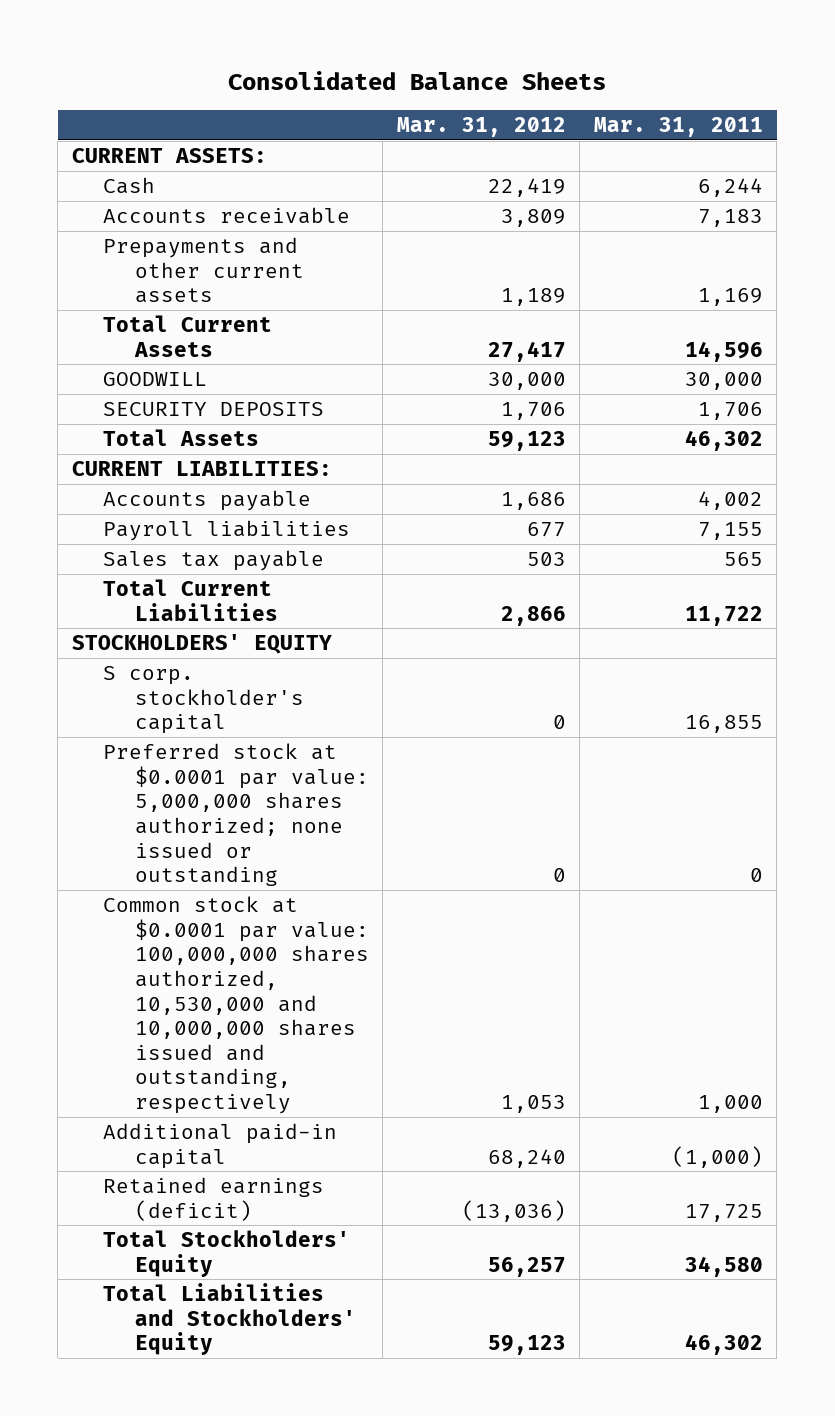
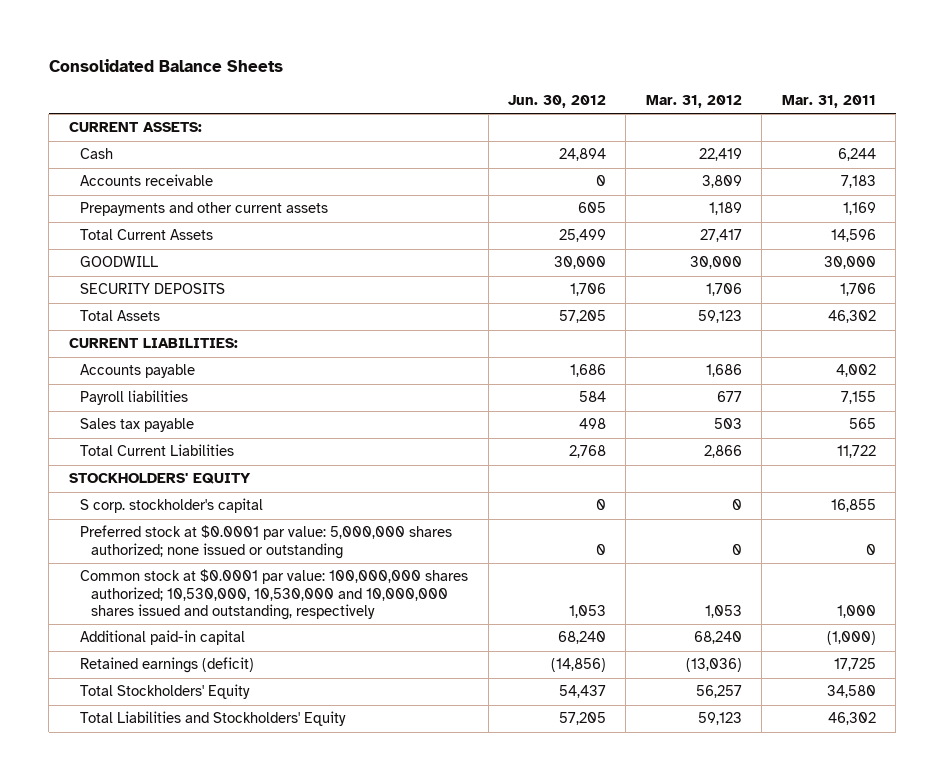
none -> [508,94,607,108] Jun. 30, 2012
[103,896,369,1115] Common stock at $0.0001 par value: 100,000,000 shares authorized, 10,530,000 and 10,000,000 shares issued and outstanding, respectively -> [80,569,469,620] Common stock at $0.0001 par value: 100,000,000 shares authorized; 10,530,000, 10,530,000 and 10,000,000 shares issued and outstanding, respectively

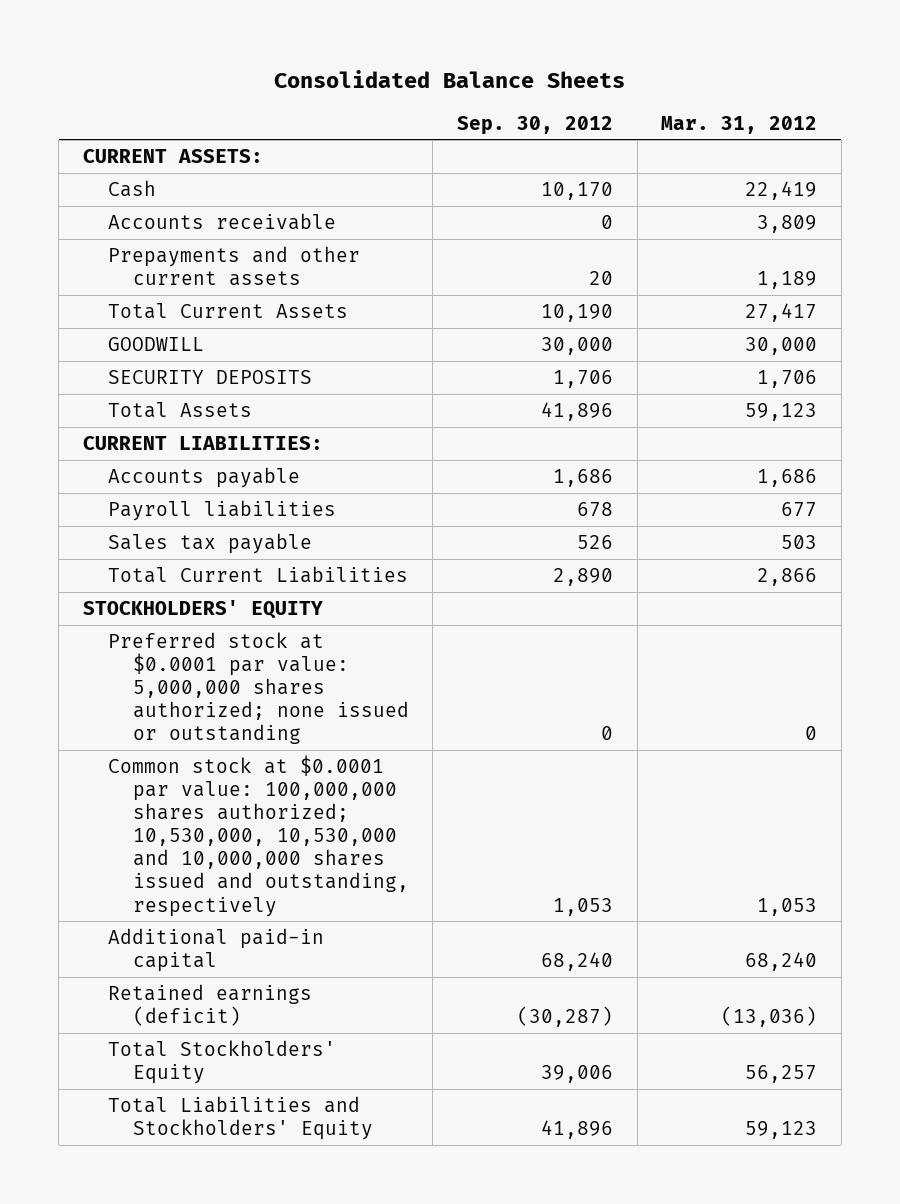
[508,94,607,108] Jun. 30, 2012 -> none
[781,94,876,108] Mar. 31, 2011 -> none
none -> [456,115,613,135] Sep. 30, 2012
[80,498,264,514] S corp. stockholder's capital -> none

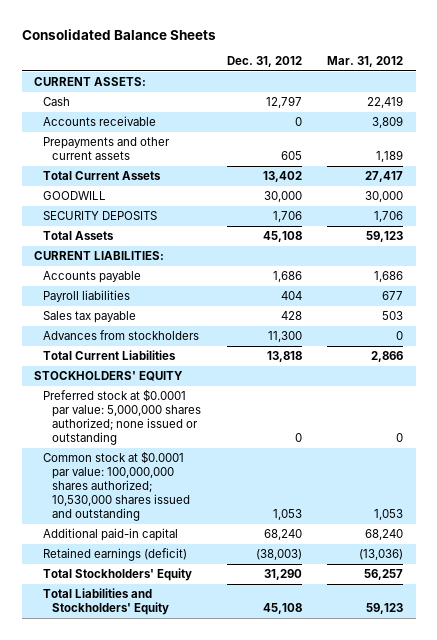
[456,115,613,135] Sep. 30, 2012 -> none
none -> [226,56,302,68] Dec. 31, 2012
none -> [43,330,200,341] Advances from stockholders
[107,754,409,917] Common stock at $0.0001 par value: 100,000,000 shares authorized; 10,530,000, 10,530,000 and 10,000,000 shares issued and outstanding, respectively -> [43,451,191,522] Common stock at $0.0001 par value: 100,000,000 shares authorized; 10,530,000 shares issued and outstanding

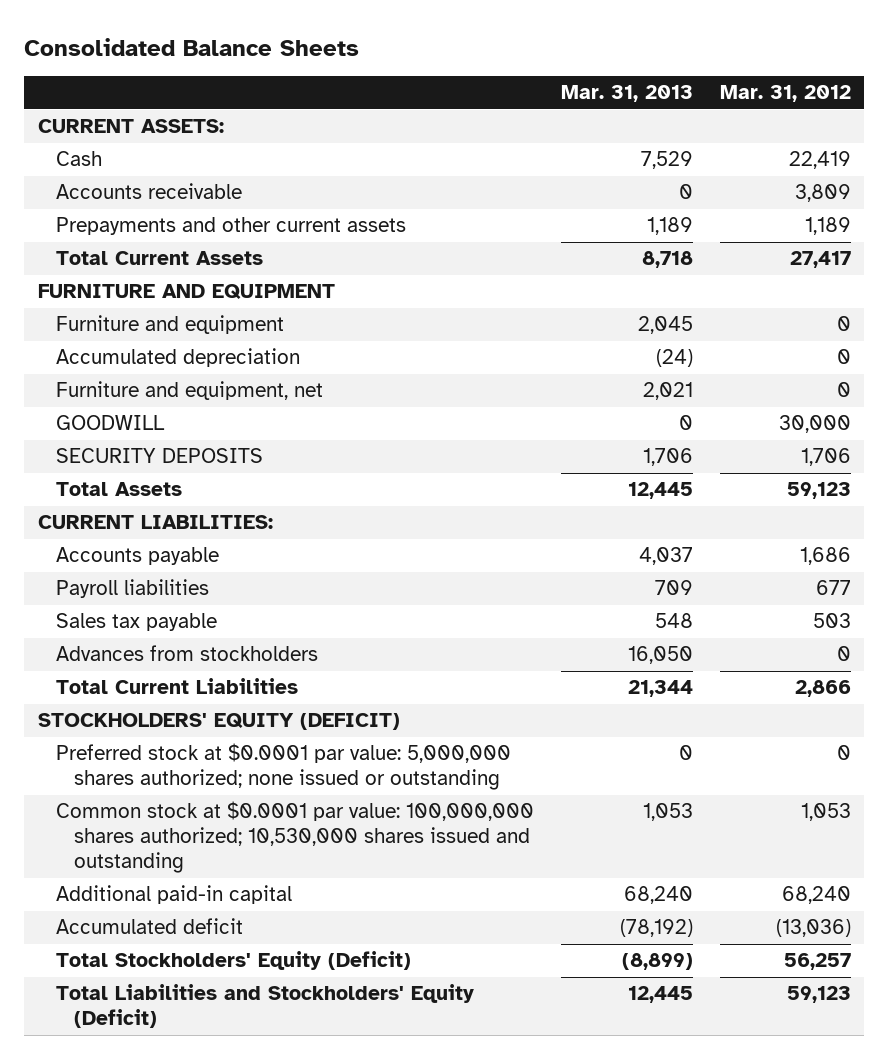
[226,56,302,68] Dec. 31, 2012 -> none
none -> [560,85,693,103] Mar. 31, 2013
none -> [37,284,335,300] FURNITURE AND EQUIPMENT
none -> [55,315,284,335] Furniture and equipment
none -> [55,348,300,368] Accumulated depreciation
none -> [55,381,323,401] Furniture and equipment, net
[34,371,184,382] STOCKHOLDERS' EQUITY -> [37,713,400,731] STOCKHOLDERS' EQUITY (DEFICIT)
[43,548,188,562] Retained earnings (deficit) -> [55,918,243,935] Accumulated deficit
[43,568,193,582] Total Stockholders' Equity -> [55,951,411,971] Total Stockholders' Equity (Deficit)
[43,588,170,616] Total Liabilities and Stockholders' Equity -> [55,984,474,1029] Total Liabilities and Stockholders' Equity (Deficit)

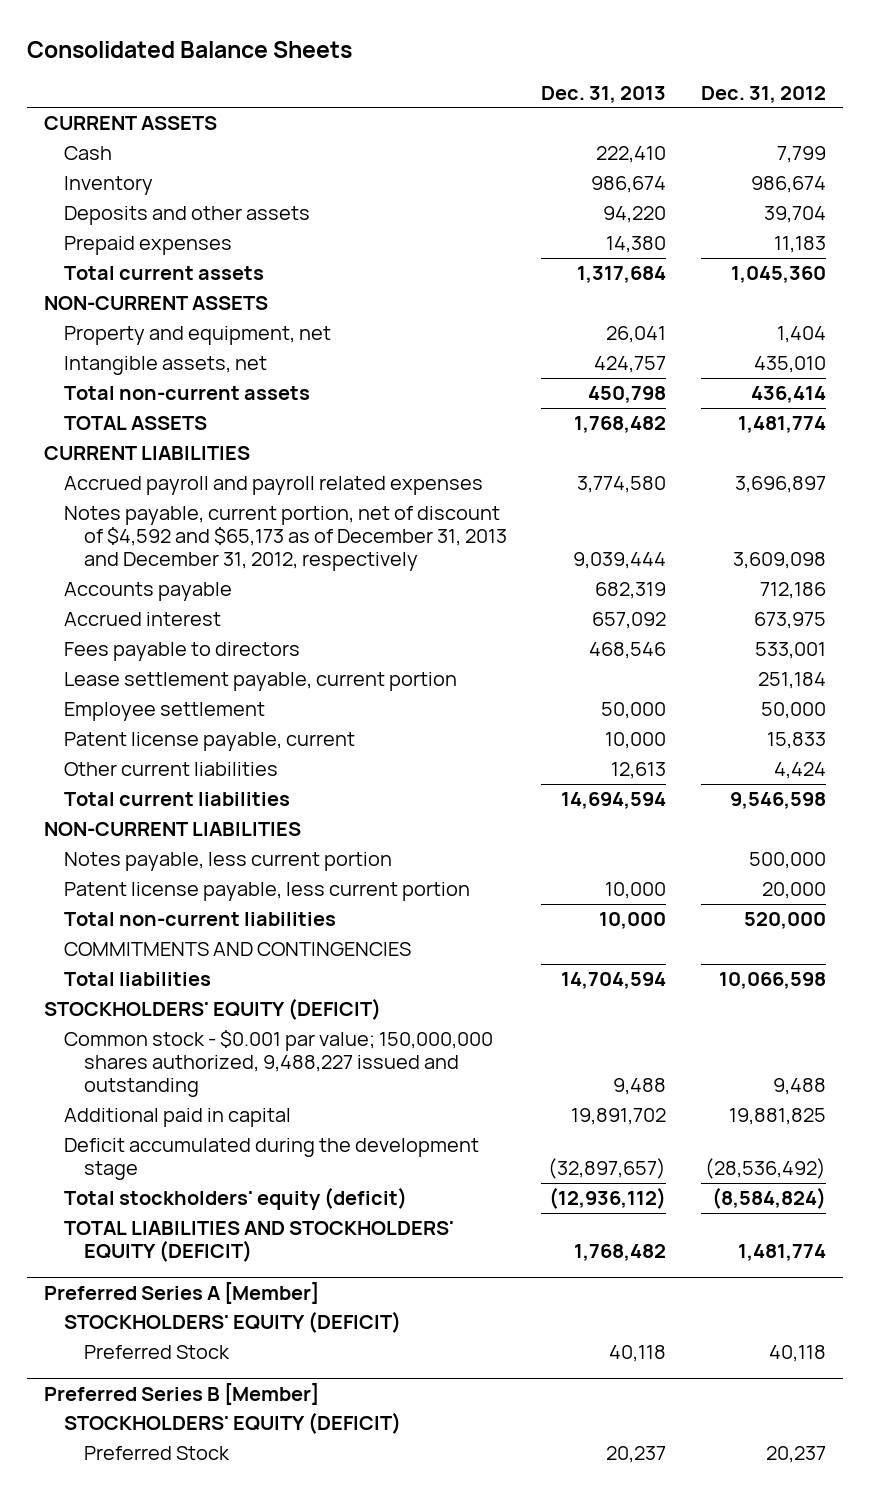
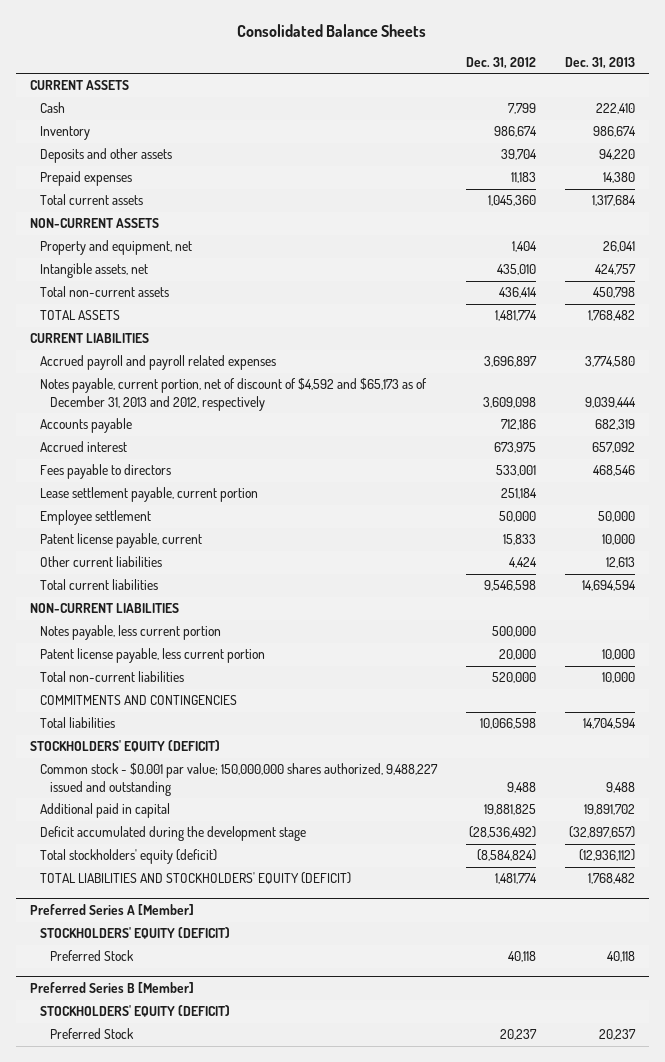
[63,506,507,572] Notes payable, current portion, net of discount of $4,592 and $65,173 as of December 31, 2013 and December 31, 2012, respectively -> [39,378,427,412] Notes payable, current portion, net of discount of $4,592 and $65,173 as of December 31, 2013 and 2012, respectively

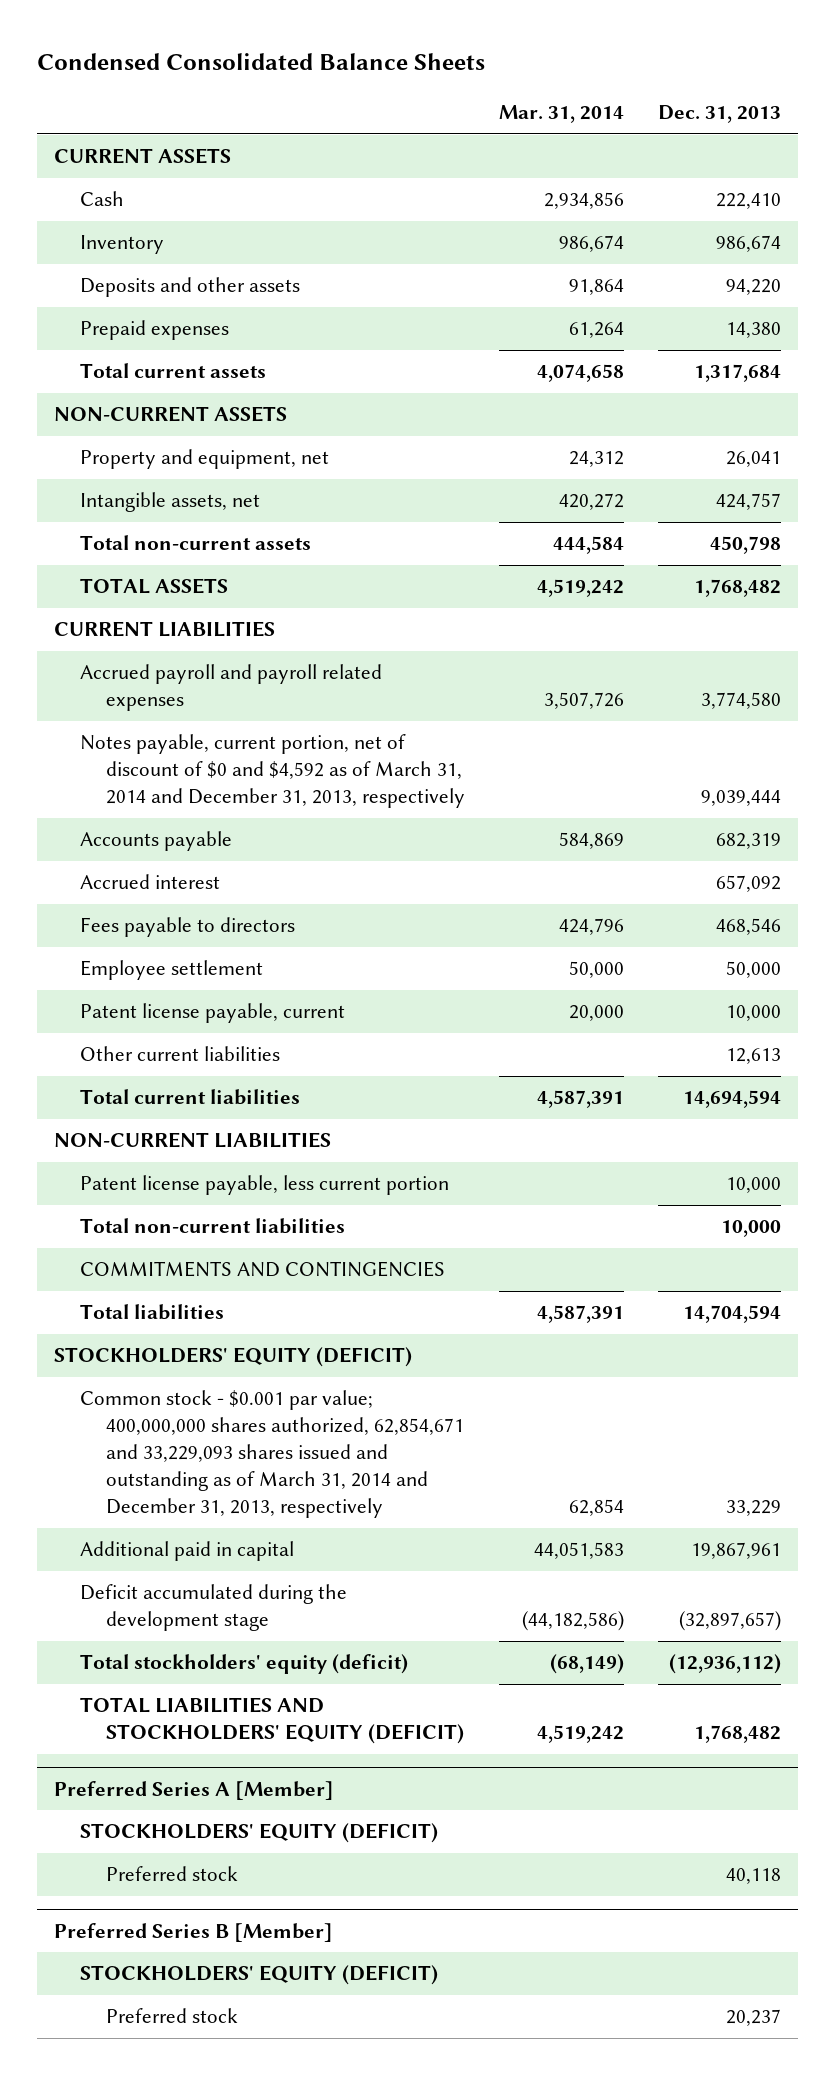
[237,23,427,37] Consolidated Balance Sheets -> [36,52,485,70] Condensed Consolidated Balance Sheets
[465,56,536,69] Dec. 31, 2012 -> none
none -> [499,105,625,124] Mar. 31, 2014
[39,378,427,412] Notes payable, current portion, net of discount of $4,592 and $65,173 as of December 31, 2013 and 2012, respectively -> [80,734,466,809] Notes payable, current portion, net of discount of $0 and $4,592 as of March 31, 2014 and December 31, 2013, respectively
[39,487,258,503] Lease settlement payable, current portion -> none
[39,625,221,641] Notes payable, less current portion -> none
[39,763,438,797] Common stock - $0.001 par value; 150,000,000 shares authorized, 9,488,227 issued and outstanding -> [80,1390,465,1519] Common stock - $0.001 par value; 400,000,000 shares authorized, 62,854,671 and 33,229,093 shares issued and outstanding as of March 31, 2014 and December 31, 2013, respectively
[605,782,635,794] 9,488 -> [726,1500,782,1517] 33,229
[583,804,635,816] 19,891,702 -> [691,1542,782,1560] 19,867,961
[49,950,134,962] Preferred Stock -> [106,1866,239,1882] Preferred stock
[49,1028,134,1040] Preferred Stock -> [106,2008,239,2024] Preferred stock

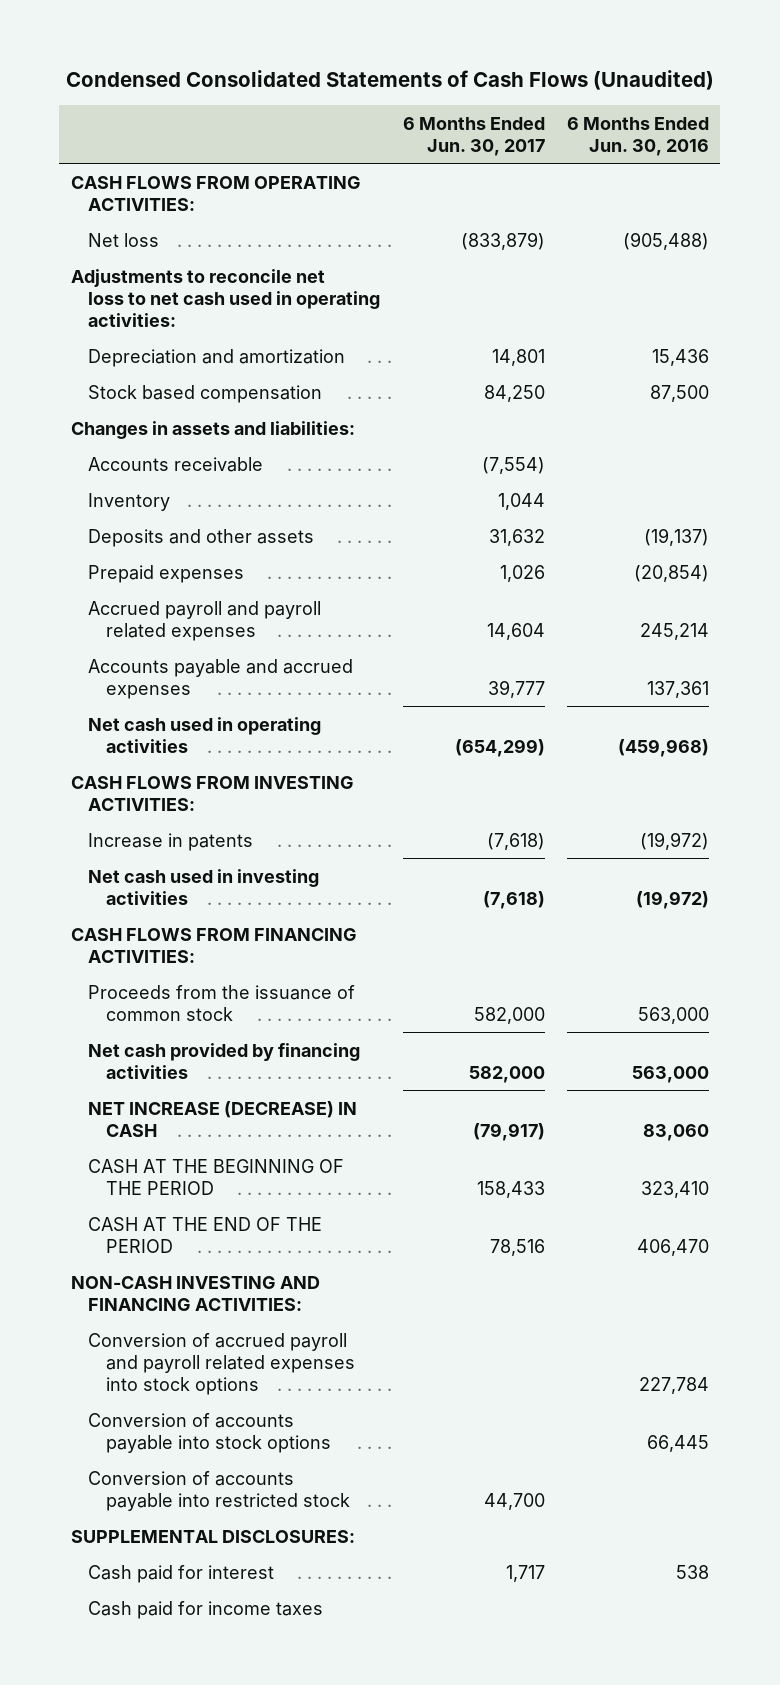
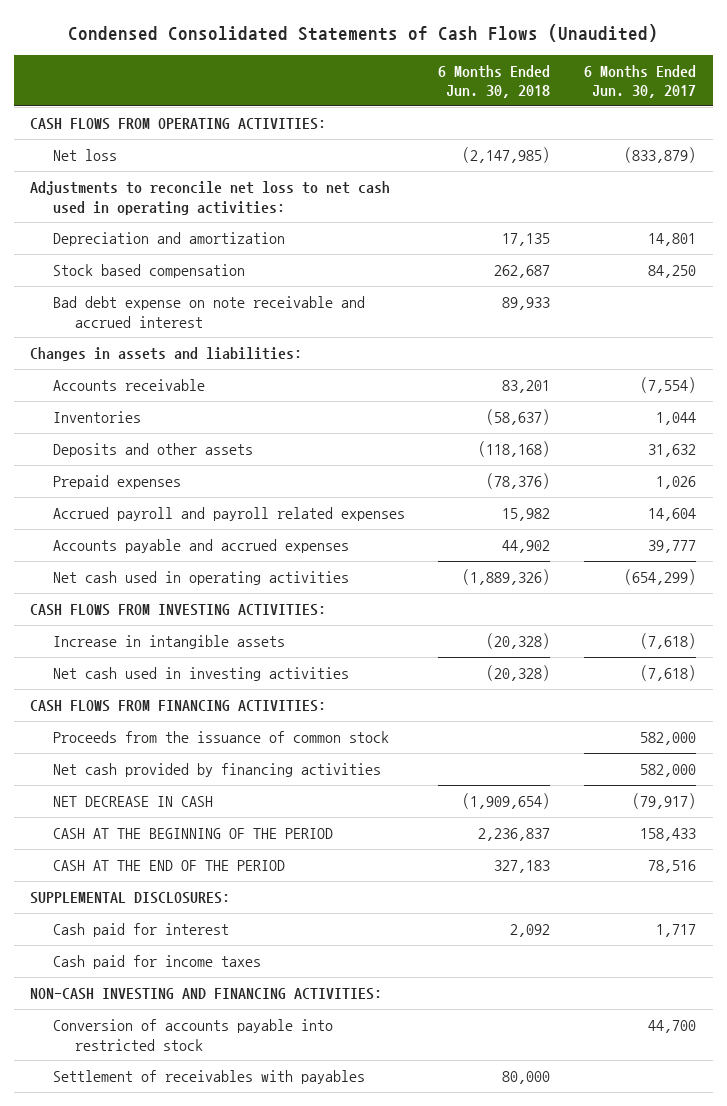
[567,116,710,156] 6 Months Ended Jun. 30, 2016 -> none
none -> [438,64,551,99] 6 Months Ended Jun. 30, 2018
none -> [52,295,365,328] Bad debt expense on note receivable and accrued interest
[88,492,171,511] Inventory -> [52,410,141,423] Inventories
[88,832,254,851] Increase in patents -> [52,634,285,649] Increase in intangible assets
[88,1100,358,1137] NET INCREASE (DECREASE) IN CASH -> [52,795,213,807] NET DECREASE IN CASH
[88,1332,356,1395] Conversion of accrued payroll and payroll related expenses into stock options -> none
[88,1412,332,1453] Conversion of accounts payable into stock options -> none
[70,1275,320,1311] NON-CASH INVESTING AND FINANCING ACTIVITIES: -> [30,987,383,1000] NON-CASH INVESTING AND FINANCING ACTIVITIES:
[88,1470,351,1511] Conversion of accounts payable into restricted stock -> [52,1018,333,1051] Conversion of accounts payable into restricted stock
none -> [52,1069,365,1084] Settlement of receivables with payables

